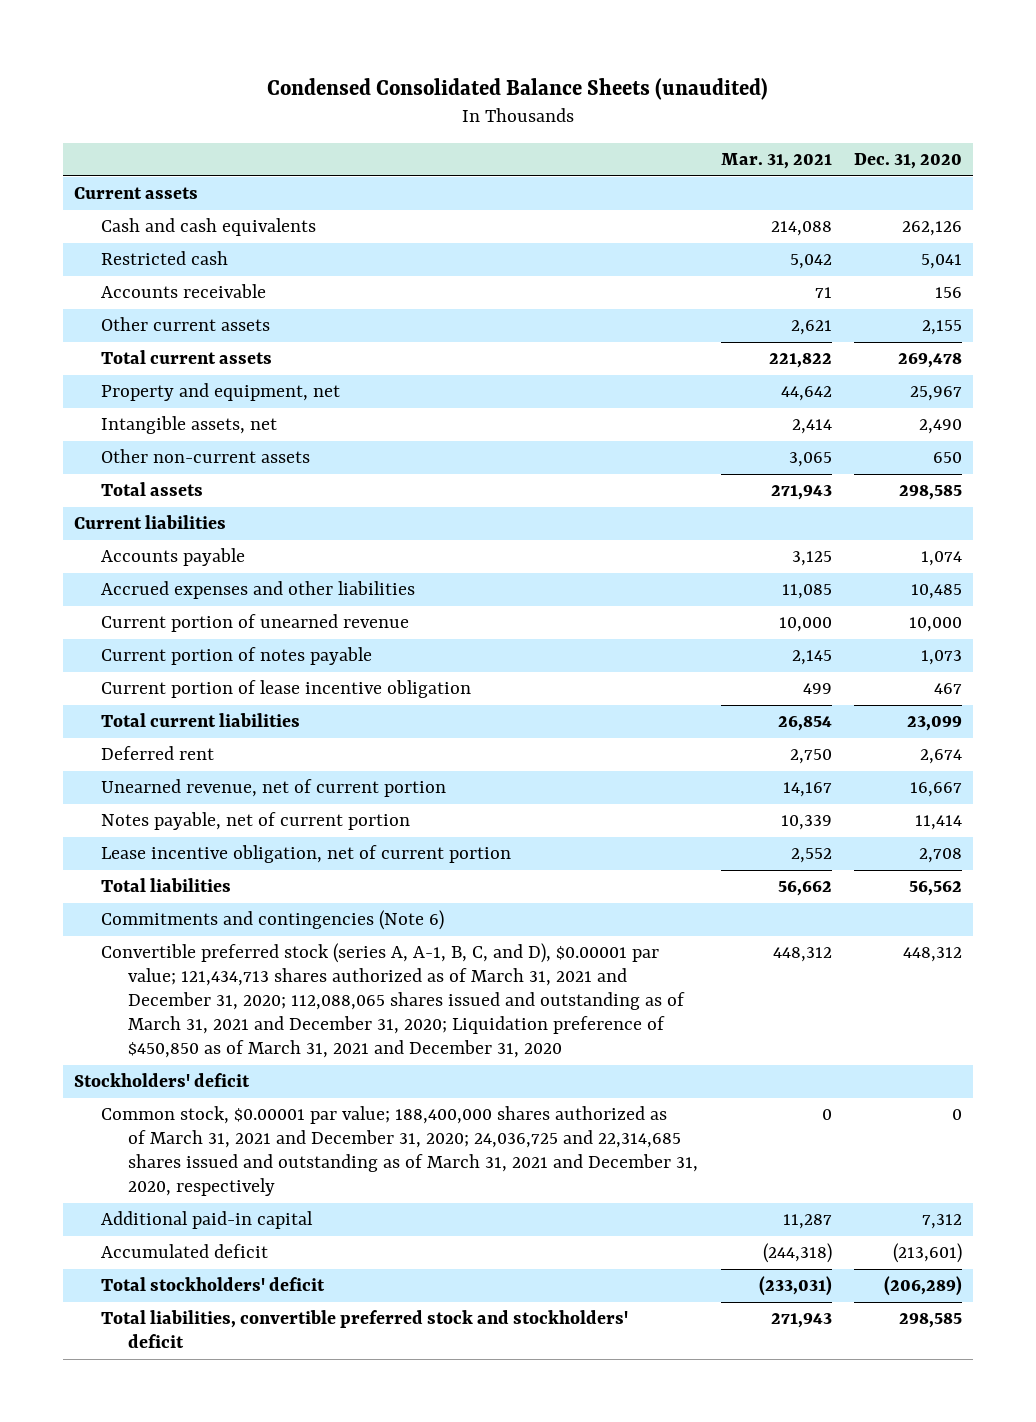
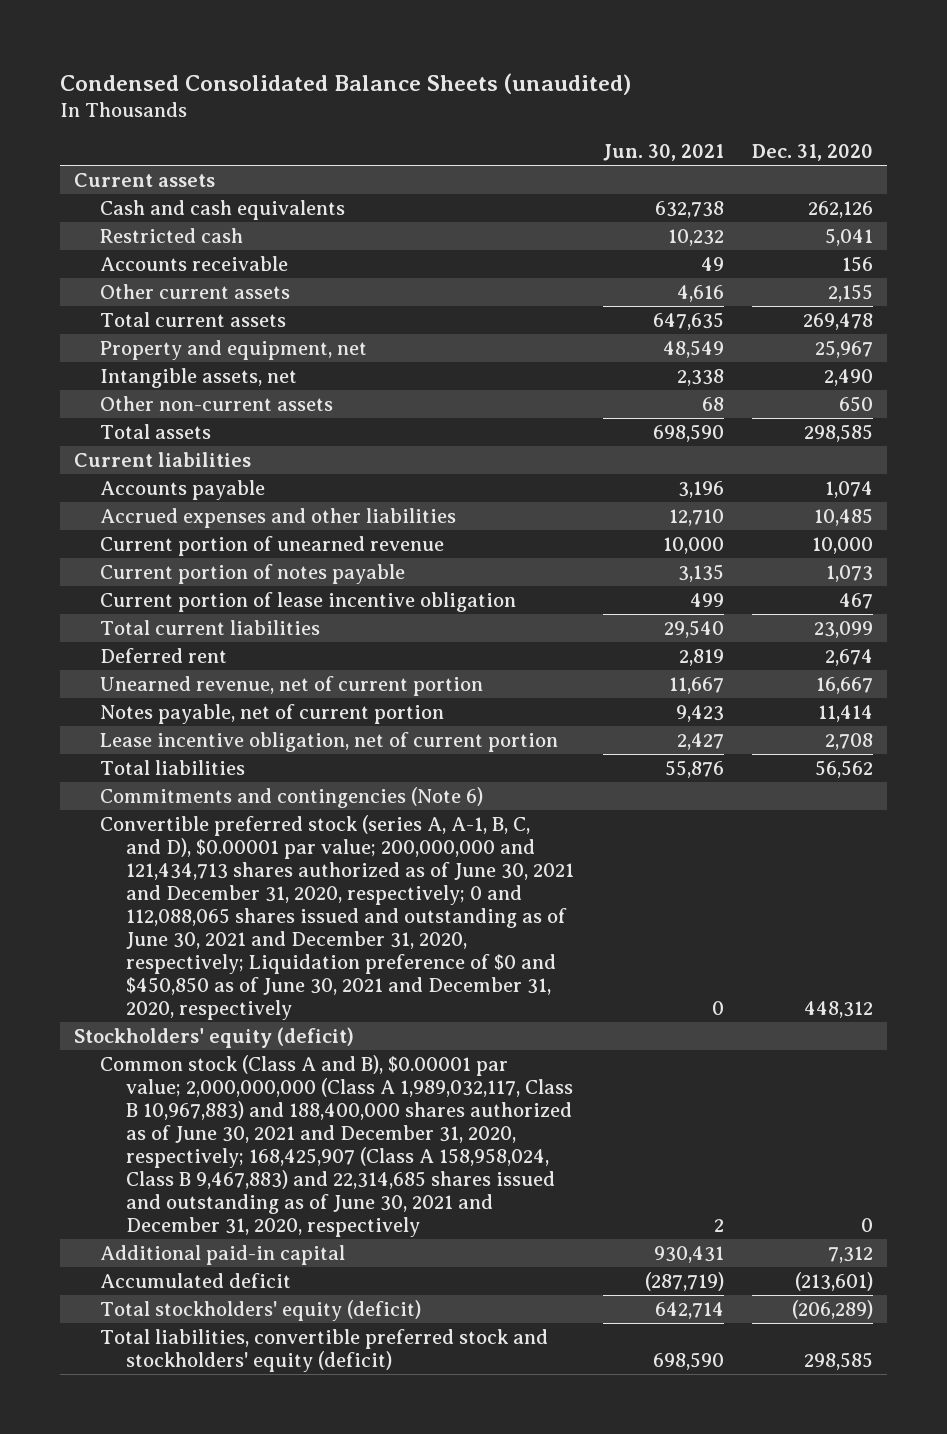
[720,153,832,170] Mar. 31, 2021 -> none
none -> [602,144,724,162] Jun. 30, 2021
[101,943,686,1059] Convertible preferred stock (series A, A-1, B, C, and D), $0.00001 par value; 121,434,713 shares authorized as of March 31, 2021 and December 31, 2020; 112,088,065 shares issued and outstanding as of March 31, 2021 and December 31, 2020; Liquidation preference of $450,850 as of March 31, 2021 and December 31, 2020 -> [100,814,575,1021] Convertible preferred stock (series A, A-1, B, C, and D), $0.00001 par value; 200,000,000 and 121,434,713 shares authorized as of June 30, 2021 and December 31, 2020, respectively; 0 and 112,088,065 shares issued and outstanding as of June 30, 2021 and December 31, 2020, respectively; Liquidation preference of $0 and $450,850 as of June 30, 2021 and December 31, 2020, respectively
[73,1073,250,1088] Stockholders' deficit -> [73,1026,354,1048] Stockholders' equity (deficit)
[101,1106,699,1197] Common stock, $0.00001 par value; 188,400,000 shares authorized as of March 31, 2021 and December 31, 2020; 24,036,725 and 22,314,685 shares issued and outstanding as of March 31, 2021 and December 31, 2020, respectively -> [100,1054,574,1238] Common stock (Class A and B), $0.00001 par value; 2,000,000,000 (Class A 1,989,032,117, Class B 10,967,883) and 188,400,000 shares authorized as of June 30, 2021 and December 31, 2020, respectively; 168,425,907 (Class A 158,958,024, Class B 9,467,883) and 22,314,685 shares issued and outstanding as of June 30, 2021 and December 31, 2020, respectively
[101,1277,326,1292] Total stockholders' deficit -> [100,1299,422,1321] Total stockholders' equity (deficit)
[101,1310,629,1349] Total liabilities, convertible preferred stock and stockholders' deficit -> [100,1328,549,1373] Total liabilities, convertible preferred stock and stockholders' equity (deficit)

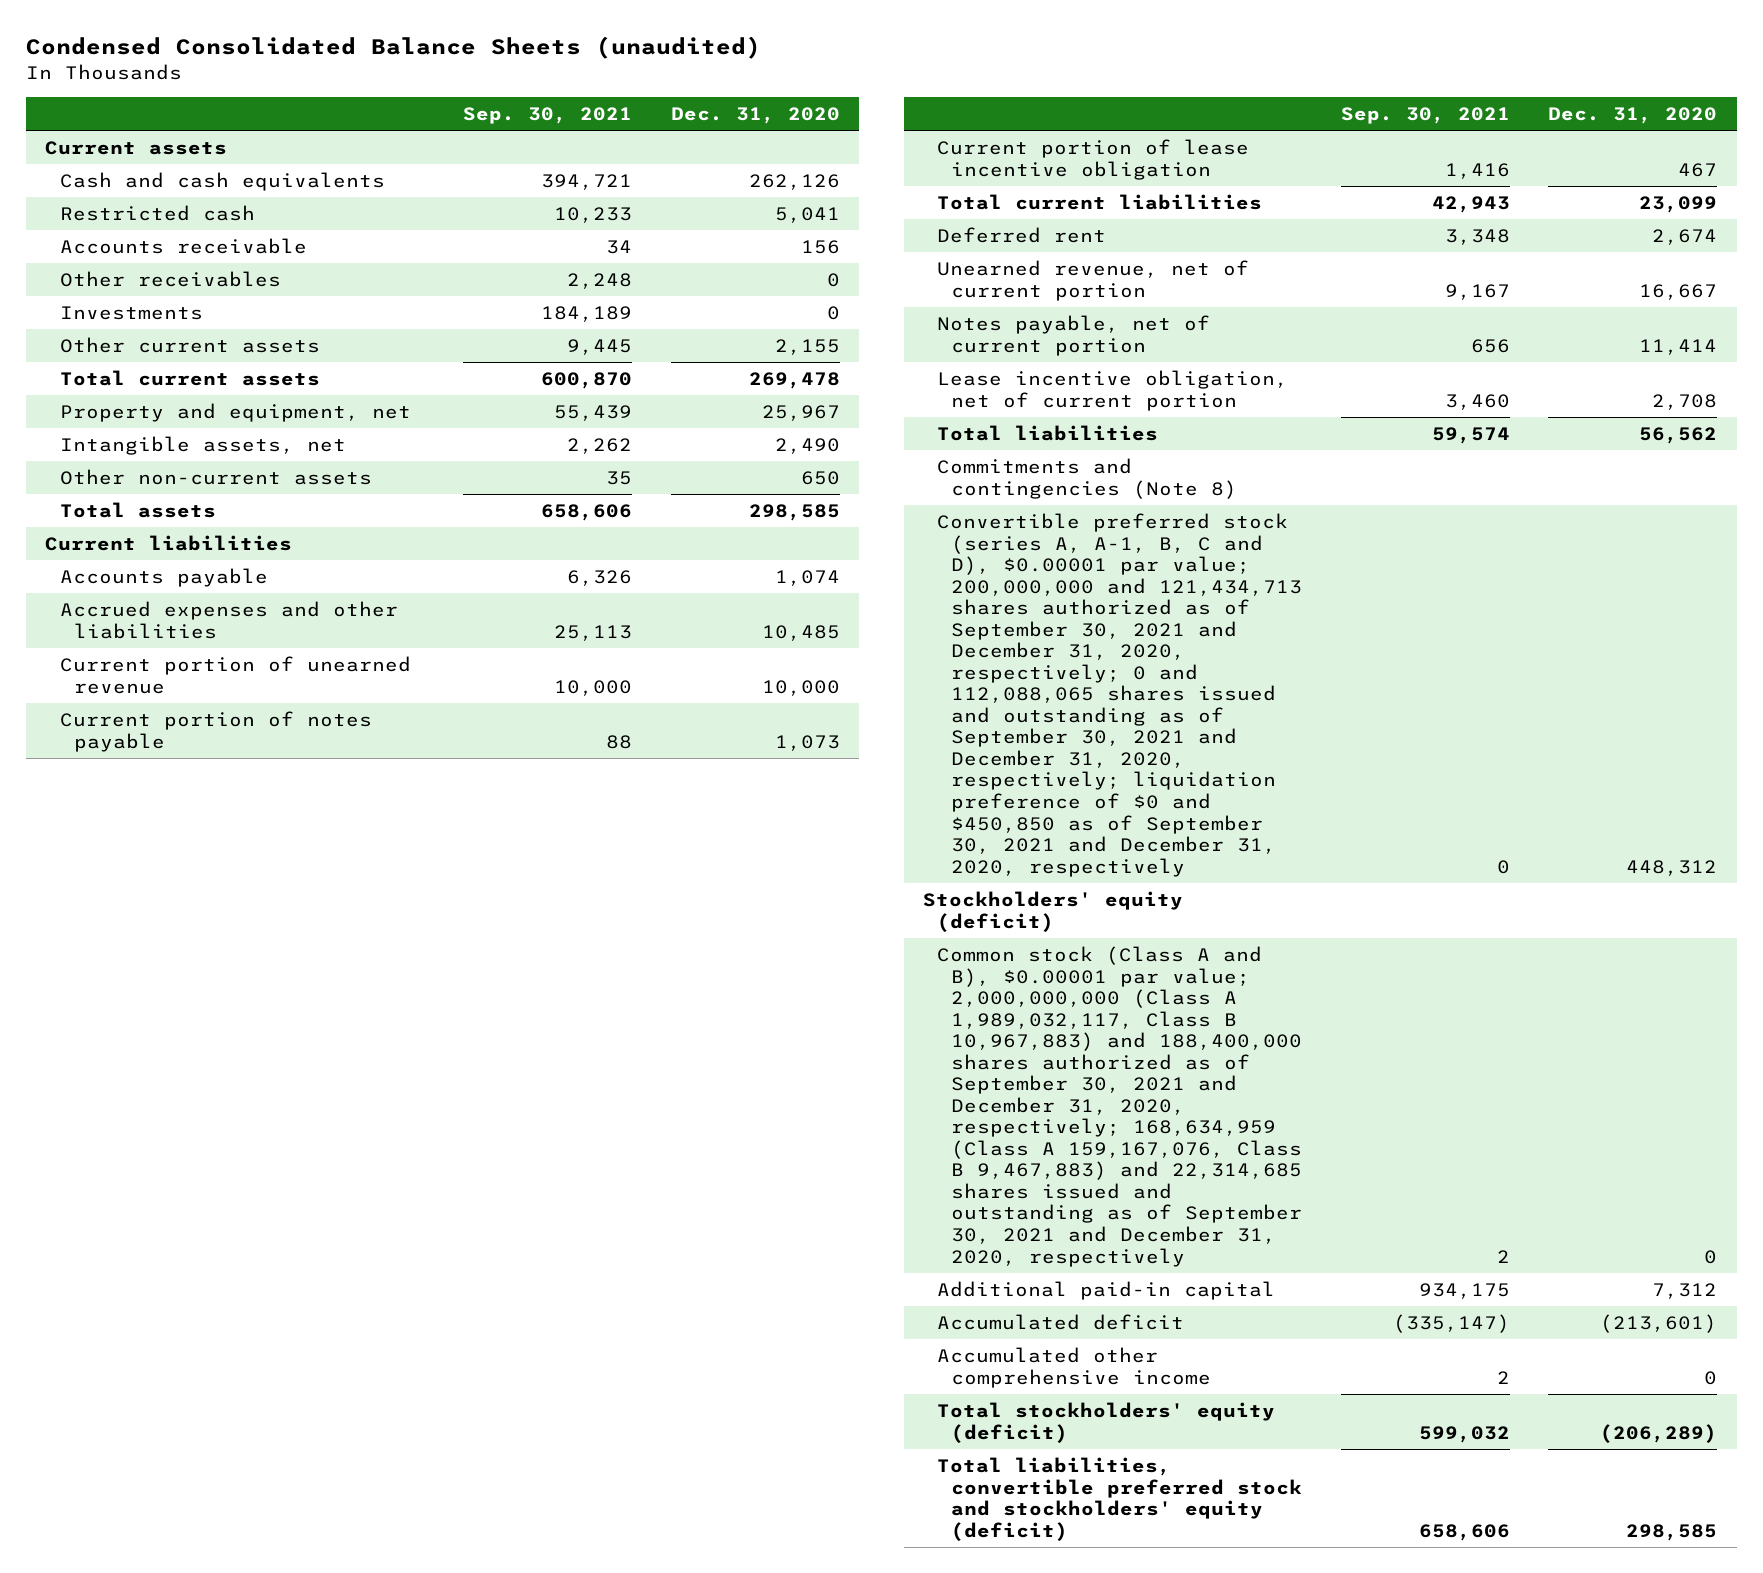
[602,144,724,162] Jun. 30, 2021 -> none
none -> [463,106,633,124] Sep. 30, 2021
none -> [59,270,281,287] Other receivables
none -> [59,305,203,320] Investments
[100,786,484,808] Commitments and contingencies (Note 6) -> [937,457,1238,499] Commitments and contingencies (Note 8)
[100,814,575,1021] Convertible preferred stock (series A, A-1, B, C, and D), $0.00001 par value; 200,000,000 and 121,434,713 shares authorized as of June 30, 2021 and December 31, 2020, respectively; 0 and 112,088,065 shares issued and outstanding as of June 30, 2021 and December 31, 2020, respectively; Liquidation preference of $0 and $450,850 as of June 30, 2021 and December 31, 2020, respectively -> [937,512,1303,877] Convertible preferred stock (series A, A-1, B, C and D), $0.00001 par value; 200,000,000 and 121,434,713 shares authorized as of September 30, 2021 and December 31, 2020, respectively; 0 and 112,088,065 shares issued and outstanding as of September 30, 2021 and December 31, 2020, respectively; liquidation preference of $0 and $450,850 as of September 30, 2021 and December 31, 2020, respectively
[100,1054,574,1238] Common stock (Class A and B), $0.00001 par value; 2,000,000,000 (Class A 1,989,032,117, Class B 10,967,883) and 188,400,000 shares authorized as of June 30, 2021 and December 31, 2020, respectively; 168,425,907 (Class A 158,958,024, Class B 9,467,883) and 22,314,685 shares issued and outstanding as of June 30, 2021 and December 31, 2020, respectively -> [937,945,1303,1267] Common stock (Class A and B), $0.00001 par value; 2,000,000,000 (Class A 1,989,032,117, Class B 10,967,883) and 188,400,000 shares authorized as of September 30, 2021 and December 31, 2020, respectively; 168,634,959 (Class A 159,167,076, Class B 9,467,883) and 22,314,685 shares issued and outstanding as of September 30, 2021 and December 31, 2020, respectively
none -> [937,1346,1212,1388] Accumulated other comprehensive income

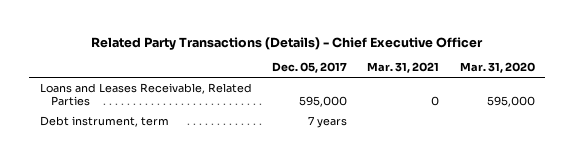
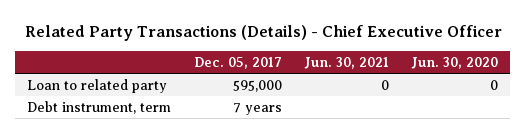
[367,62,440,74] Mar. 31, 2021 -> none
[459,62,535,74] Mar. 31, 2020 -> none
none -> [304,56,390,69] Jun. 30, 2021
none -> [411,56,499,69] Jun. 30, 2020
[39,82,252,107] Loans and Leases Receivable, Related Parties -> [26,78,167,93] Loan to related party

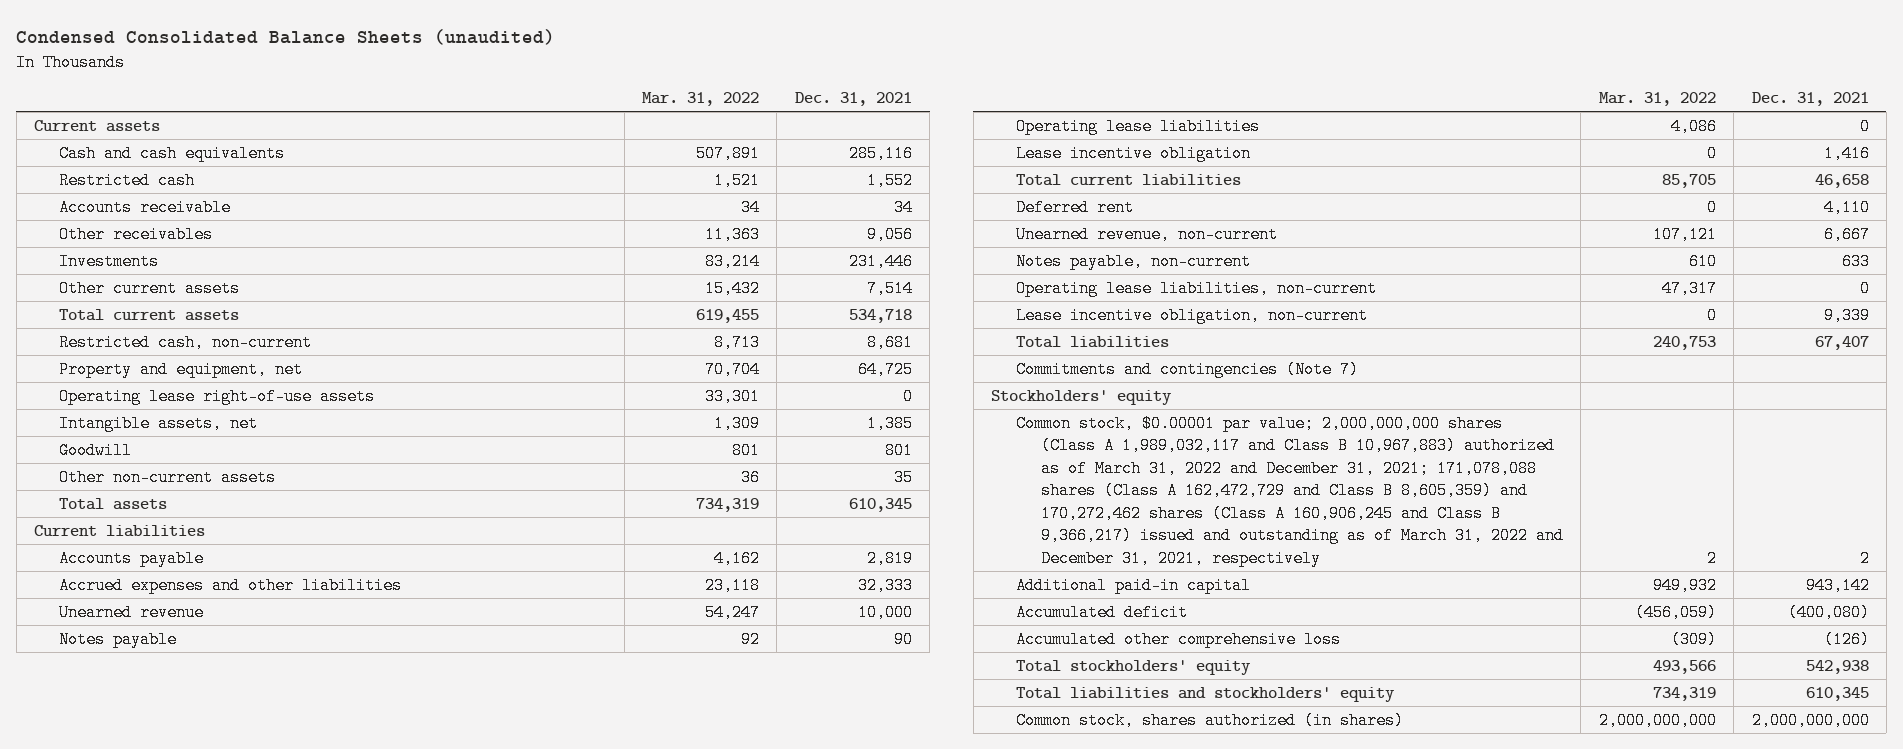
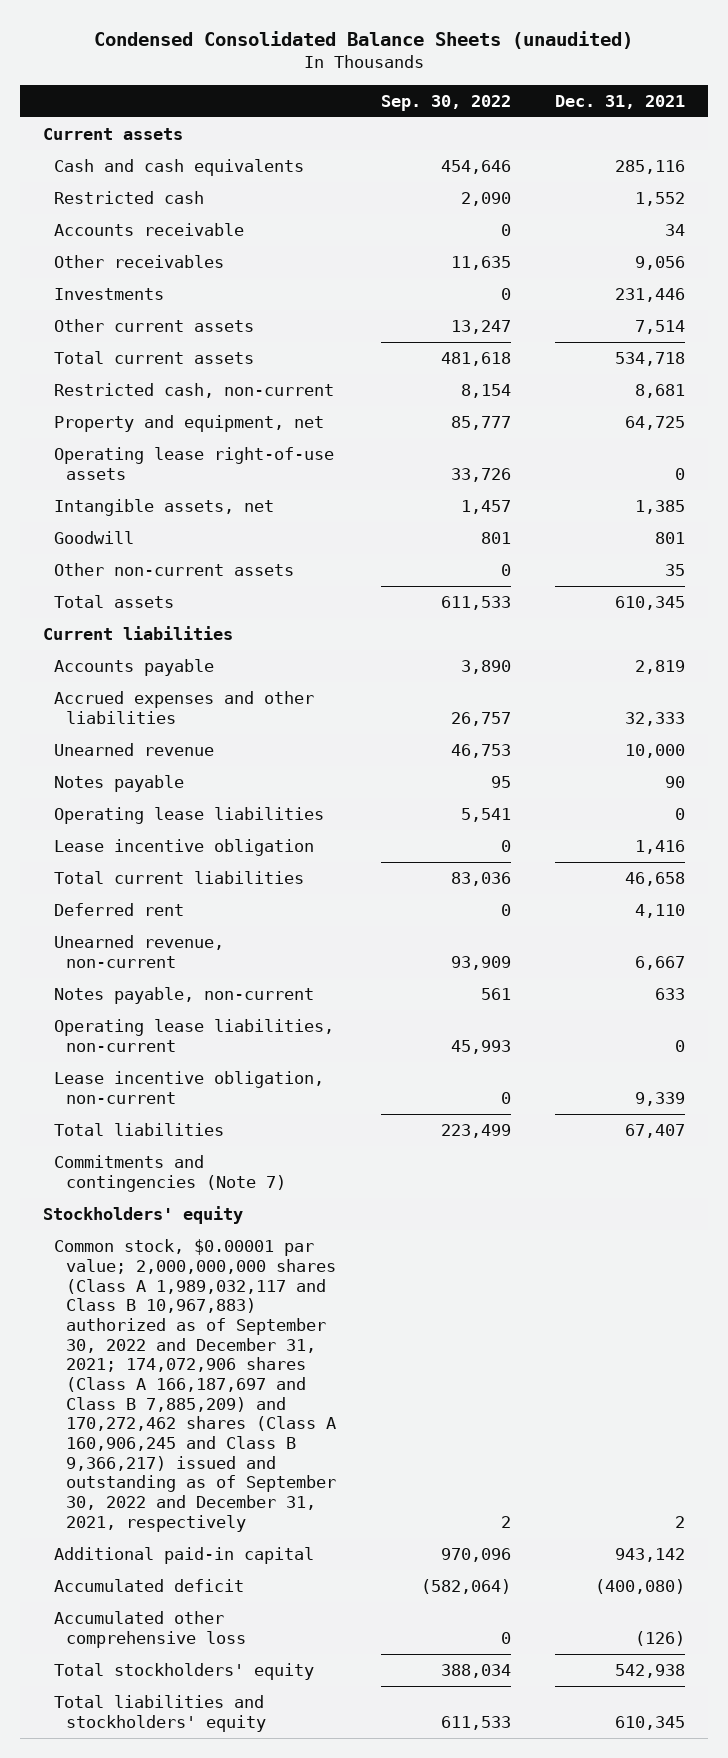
[641,91,759,106] Mar. 31, 2022 -> none
none -> [380,94,511,111] Sep. 30, 2022
[1015,414,1564,567] Common stock, $0.00001 par value; 2,000,000,000 shares (Class A 1,989,032,117 and Class B 10,967,883) authorized as of March 31, 2022 and December 31, 2021; 171,078,088 shares (Class A 162,472,729 and Class B 8,605,359) and 170,272,462 shares (Class A 160,906,245 and Class B 9,366,217) issued and outstanding as of March 31, 2022 and December 31, 2021, respectively -> [54,1239,336,1532] Common stock, $0.00001 par value; 2,000,000,000 shares (Class A 1,989,032,117 and Class B 10,967,883) authorized as of September 30, 2022 and December 31, 2021; 174,072,906 shares (Class A 166,187,697 and Class B 7,885,209) and 170,272,462 shares (Class A 160,906,245 and Class B 9,366,217) issued and outstanding as of September 30, 2022 and December 31, 2021, respectively
[1015,711,1404,729] Common stock, shares authorized (in shares) -> none

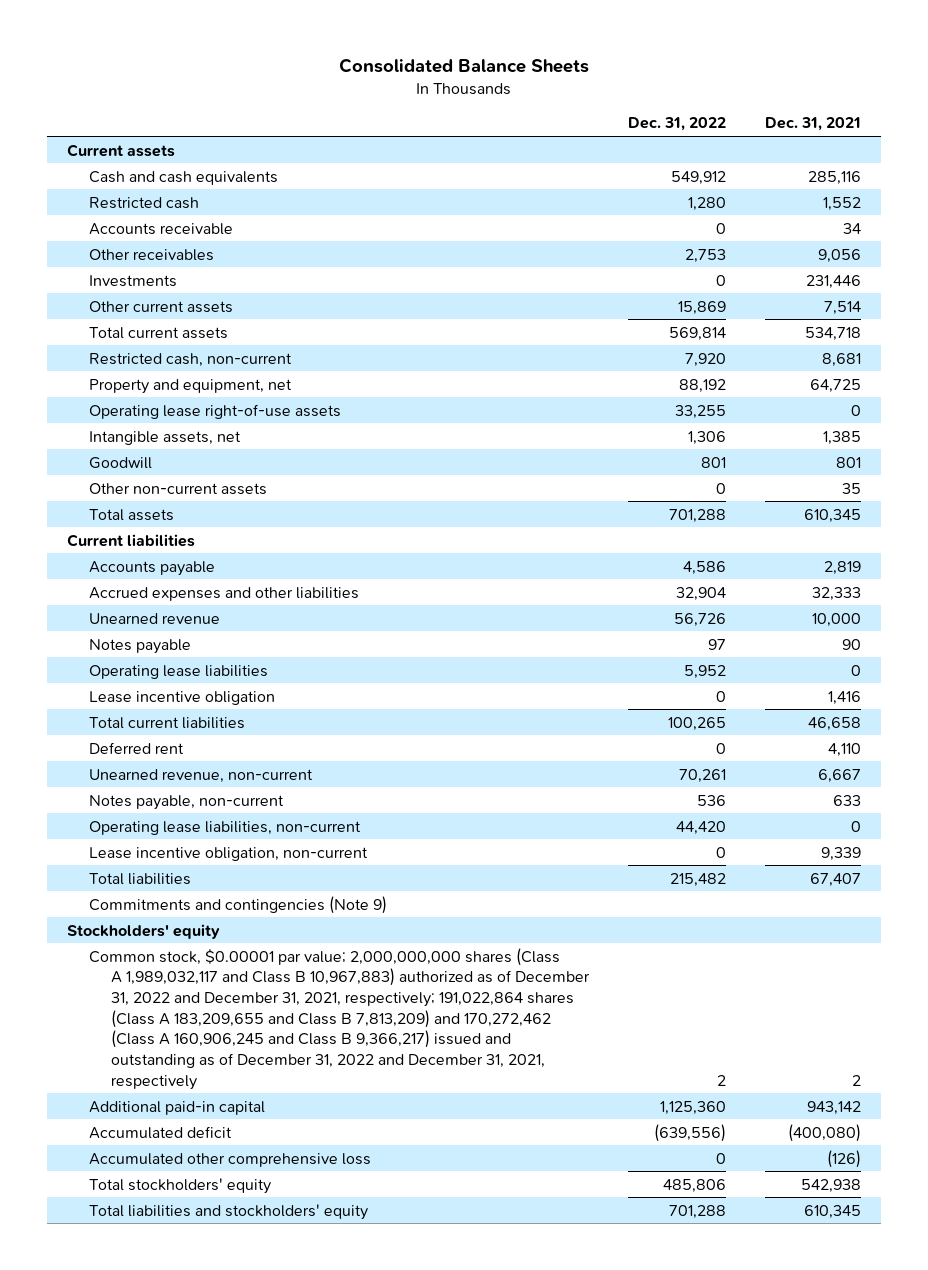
[94,30,634,49] Condensed Consolidated Balance Sheets (unaudited) -> [339,58,590,74] Consolidated Balance Sheets
[380,94,511,111] Sep. 30, 2022 -> none
none -> [628,117,727,132] Dec. 31, 2022
[54,1155,286,1192] Commitments and contingencies (Note 7) -> [88,895,387,914] Commitments and contingencies (Note 9)
[54,1239,336,1532] Common stock, $0.00001 par value; 2,000,000,000 shares (Class A 1,989,032,117 and Class B 10,967,883) authorized as of September 30, 2022 and December 31, 2021; 174,072,906 shares (Class A 166,187,697 and Class B 7,885,209) and 170,272,462 shares (Class A 160,906,245 and Class B 9,366,217) issued and outstanding as of September 30, 2022 and December 31, 2021, respectively -> [88,947,590,1090] Common stock, $0.00001 par value; 2,000,000,000 shares (Class A 1,989,032,117 and Class B 10,967,883) authorized as of December 31, 2022 and December 31, 2021, respectively; 191,022,864 shares (Class A 183,209,655 and Class B 7,813,209) and 170,272,462 (Class A 160,906,245 and Class B 9,366,217) issued and outstanding as of December 31, 2022 and December 31, 2021, respectively

